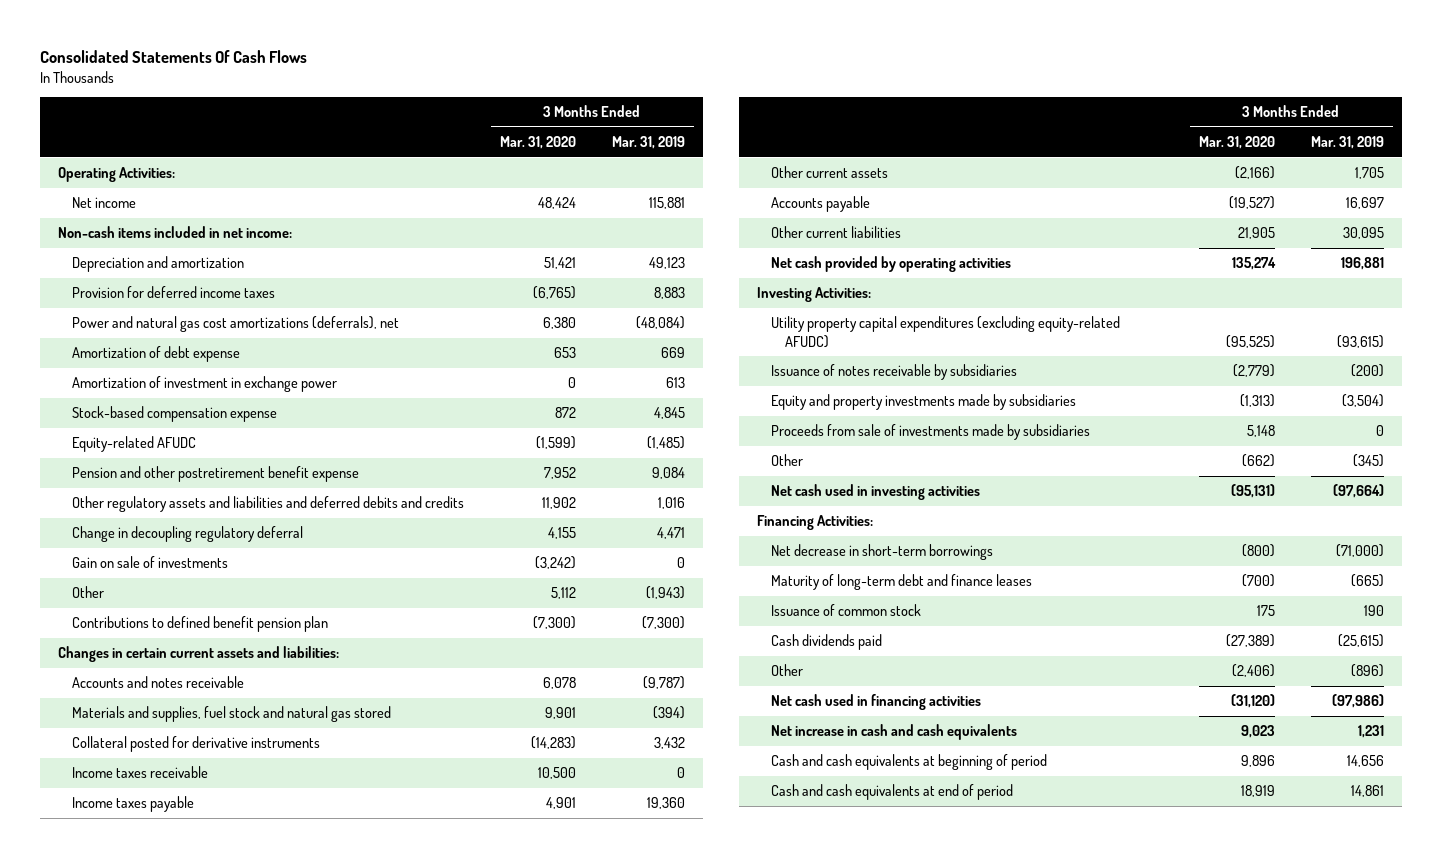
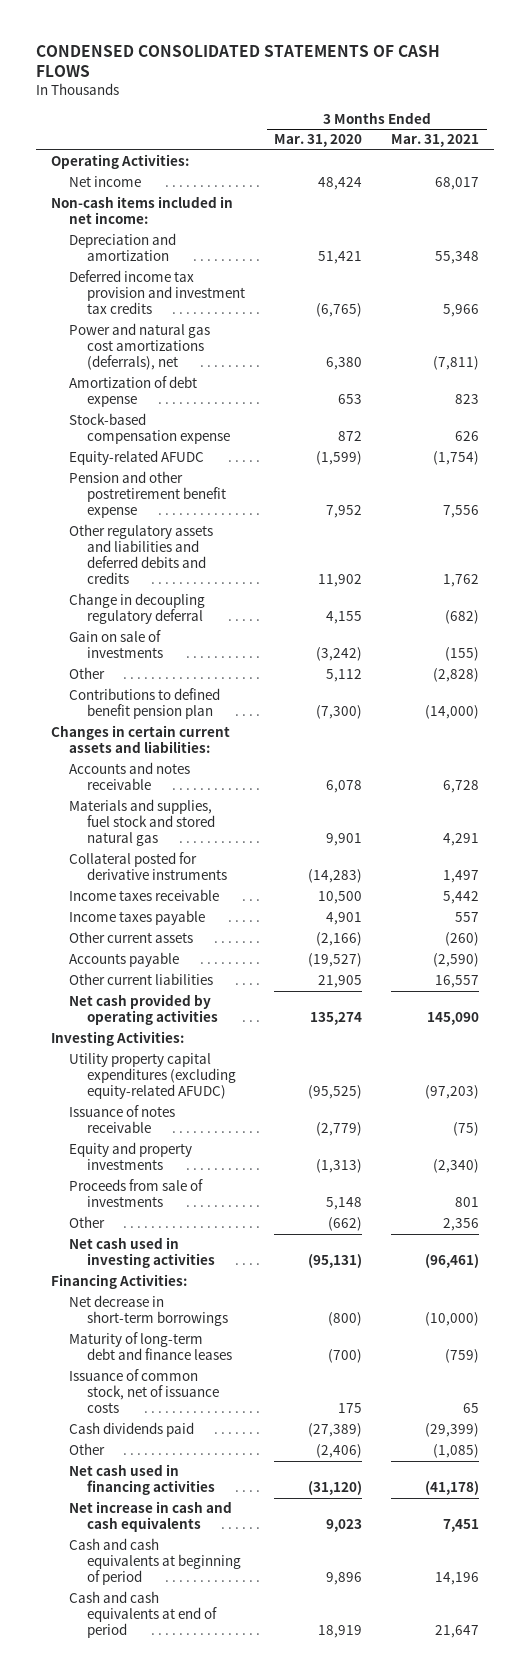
[40,49,308,63] Consolidated Statements Of Cash Flows -> [36,44,441,78] CONDENSED CONSOLIDATED STATEMENTS OF CASH FLOWS
[611,136,685,150] Mar. 31, 2019 -> none
none -> [391,134,480,148] Mar. 31, 2021
[72,286,276,299] Provision for deferred income taxes -> [68,270,246,315] Deferred income tax provision and investment tax credits
[72,376,338,393] Amortization of investment in exchange power -> none
[72,706,392,723] Materials and supplies, fuel stock and natural gas stored -> [68,799,216,847] Materials and supplies, fuel stock and stored natural gas
[771,364,1018,381] Issuance of notes receivable by subsidiaries -> [68,1105,175,1134] Issuance of notes receivable
[771,394,1077,411] Equity and property investments made by subsidiaries -> [68,1142,192,1171] Equity and property investments
[771,424,1091,441] Proceeds from sale of investments made by subsidiaries -> [68,1179,203,1208] Proceeds from sale of investments
[771,604,922,617] Issuance of common stock -> [68,1369,220,1414] Issuance of common stock, net of issuance costs

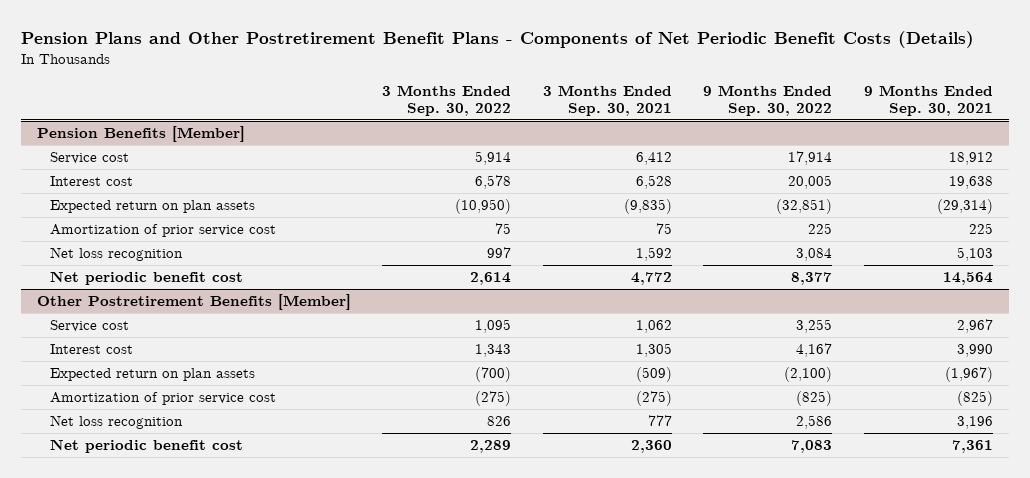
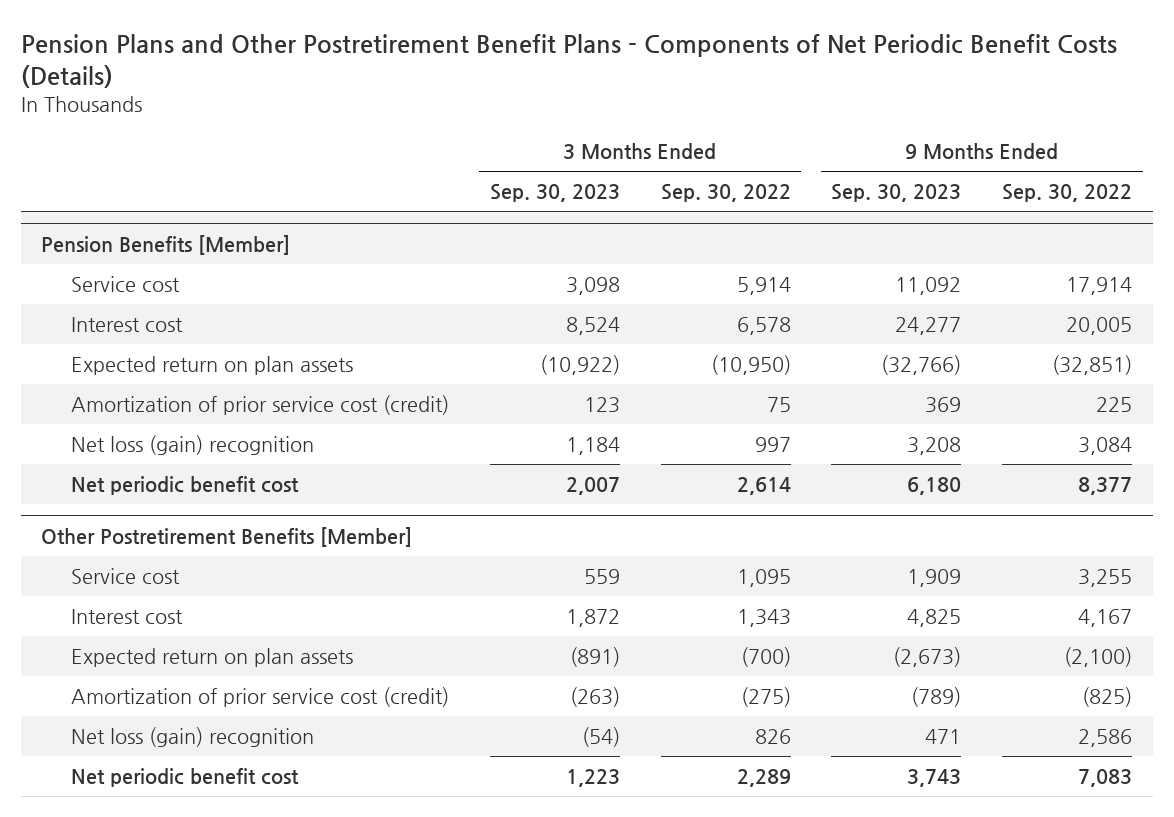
[542,84,672,116] 3 Months Ended Sep. 30, 2021 -> none
[864,84,994,116] 9 Months Ended Sep. 30, 2021 -> none
none -> [489,184,620,203] Sep. 30, 2023
none -> [831,184,962,203] Sep. 30, 2023
[50,224,277,238] Amortization of prior service cost -> [70,395,449,416] Amortization of prior service cost (credit)
[50,247,184,262] Net loss recognition -> [70,435,314,456] Net loss (gain) recognition
[50,392,277,406] Amortization of prior service cost -> [70,687,449,708] Amortization of prior service cost (credit)
[50,415,184,430] Net loss recognition -> [70,727,314,748] Net loss (gain) recognition

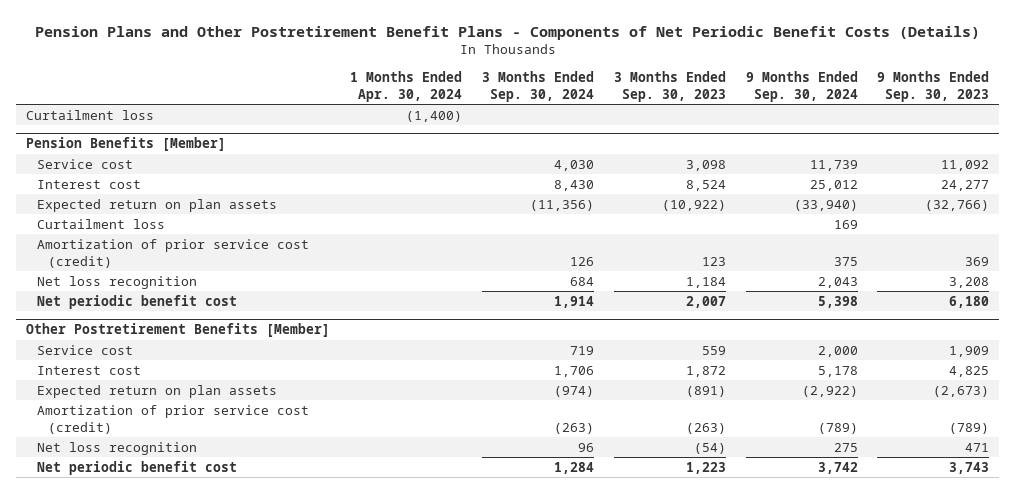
[660,184,791,203] Sep. 30, 2022 -> none
[1002,184,1133,203] Sep. 30, 2022 -> none
none -> [350,70,463,102] 1 Months Ended Apr. 30, 2024
none -> [481,70,594,102] 3 Months Ended Sep. 30, 2024
none -> [745,70,858,102] 9 Months Ended Sep. 30, 2024
none -> [26,109,155,120] Curtailment loss
none -> [37,218,166,229] Curtailment loss
[70,435,314,456] Net loss (gain) recognition -> [37,275,198,289] Net loss recognition
[70,727,314,748] Net loss (gain) recognition -> [37,441,198,455] Net loss recognition

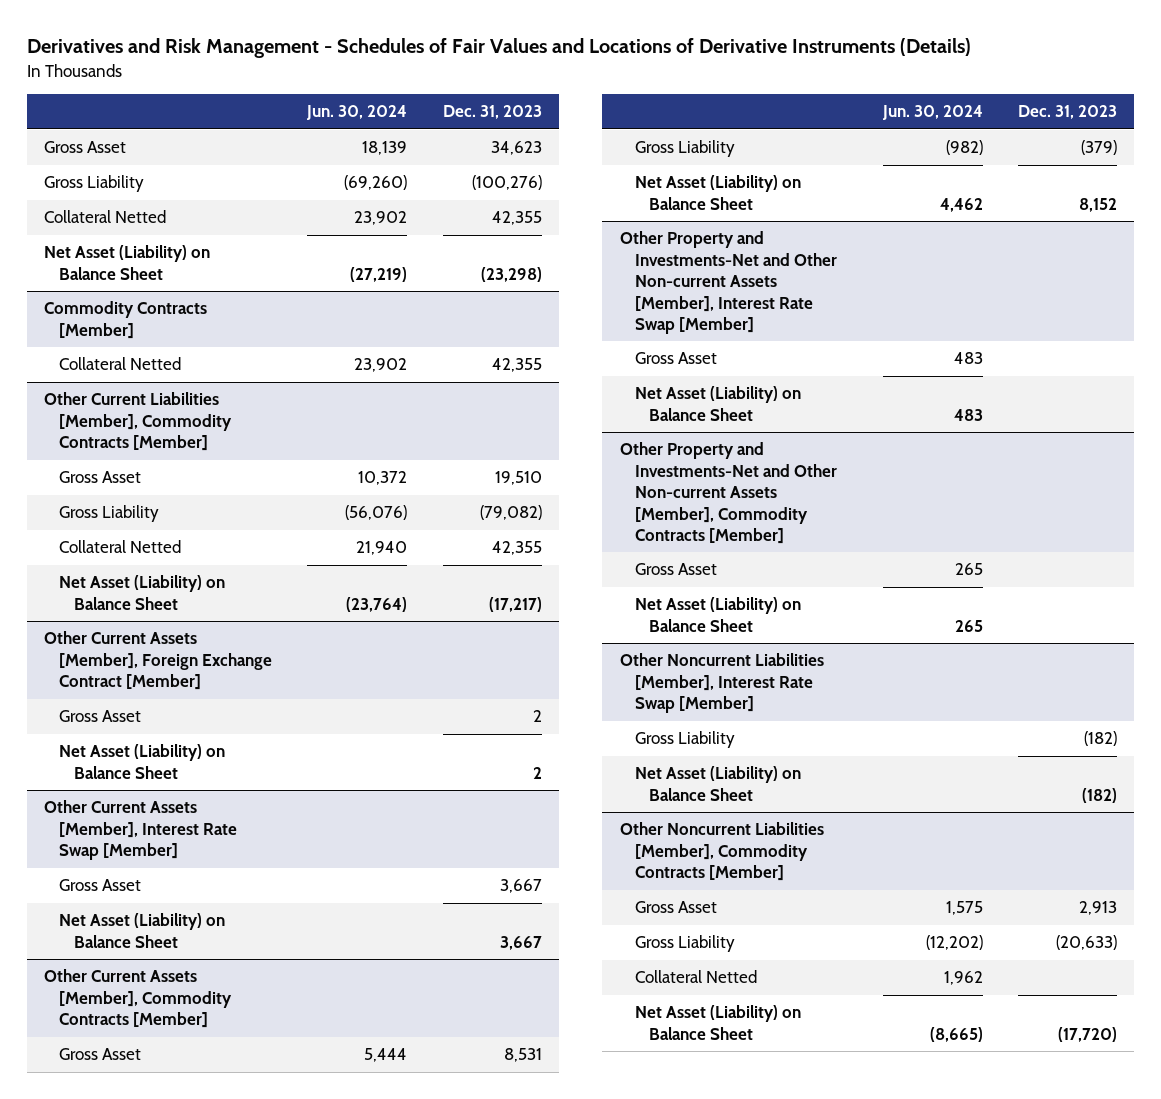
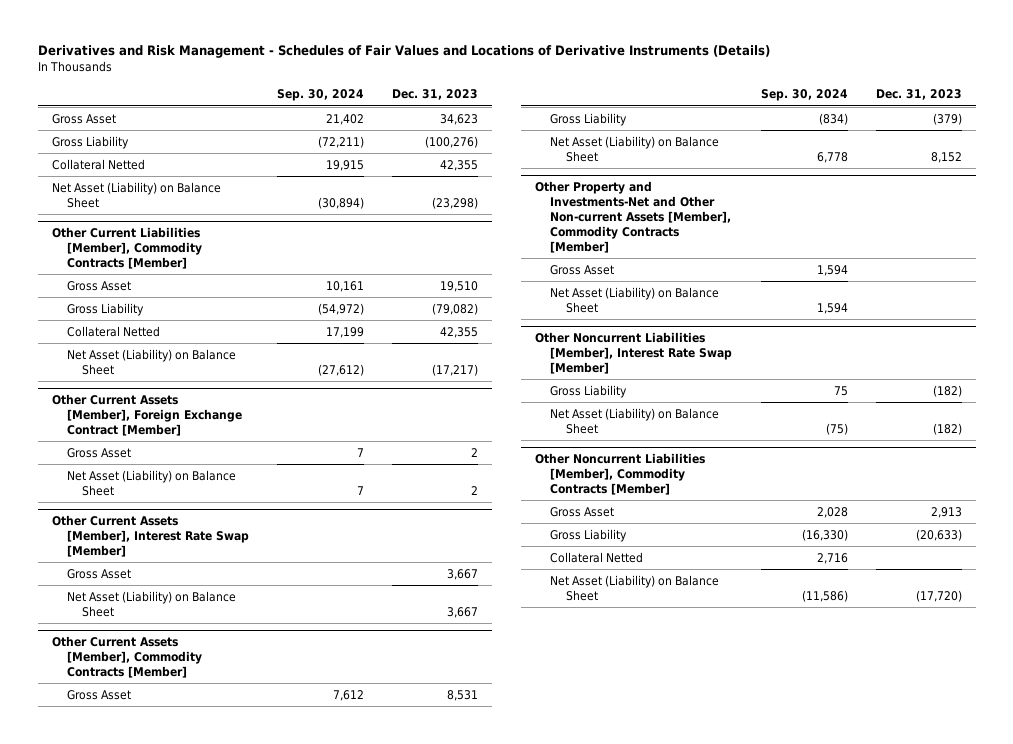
[306,105,408,121] Jun. 30, 2024 -> none
none -> [277,89,365,102] Sep. 30, 2024
[44,301,208,339] Commodity Contracts [Member] -> none
[59,357,182,371] Collateral Netted -> none
[619,231,837,334] Other Property and Investments-Net and Other Non-current Assets [Member], Interest Rate Swap [Member] -> none
[634,352,717,365] Gross Asset -> none
[634,386,801,421] Net Asset (Liability) on Balance Sheet -> none

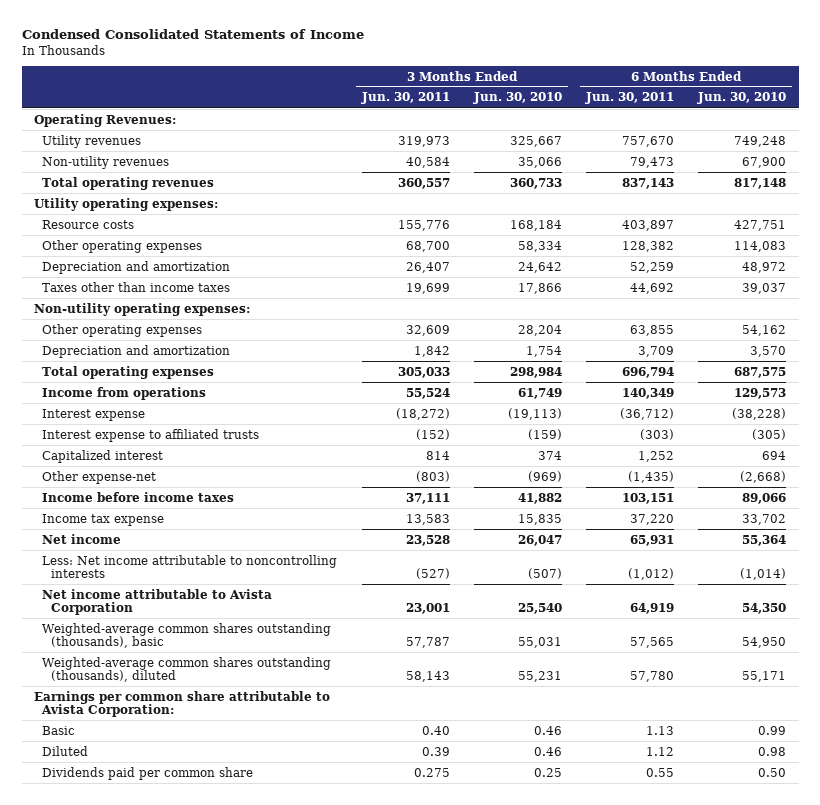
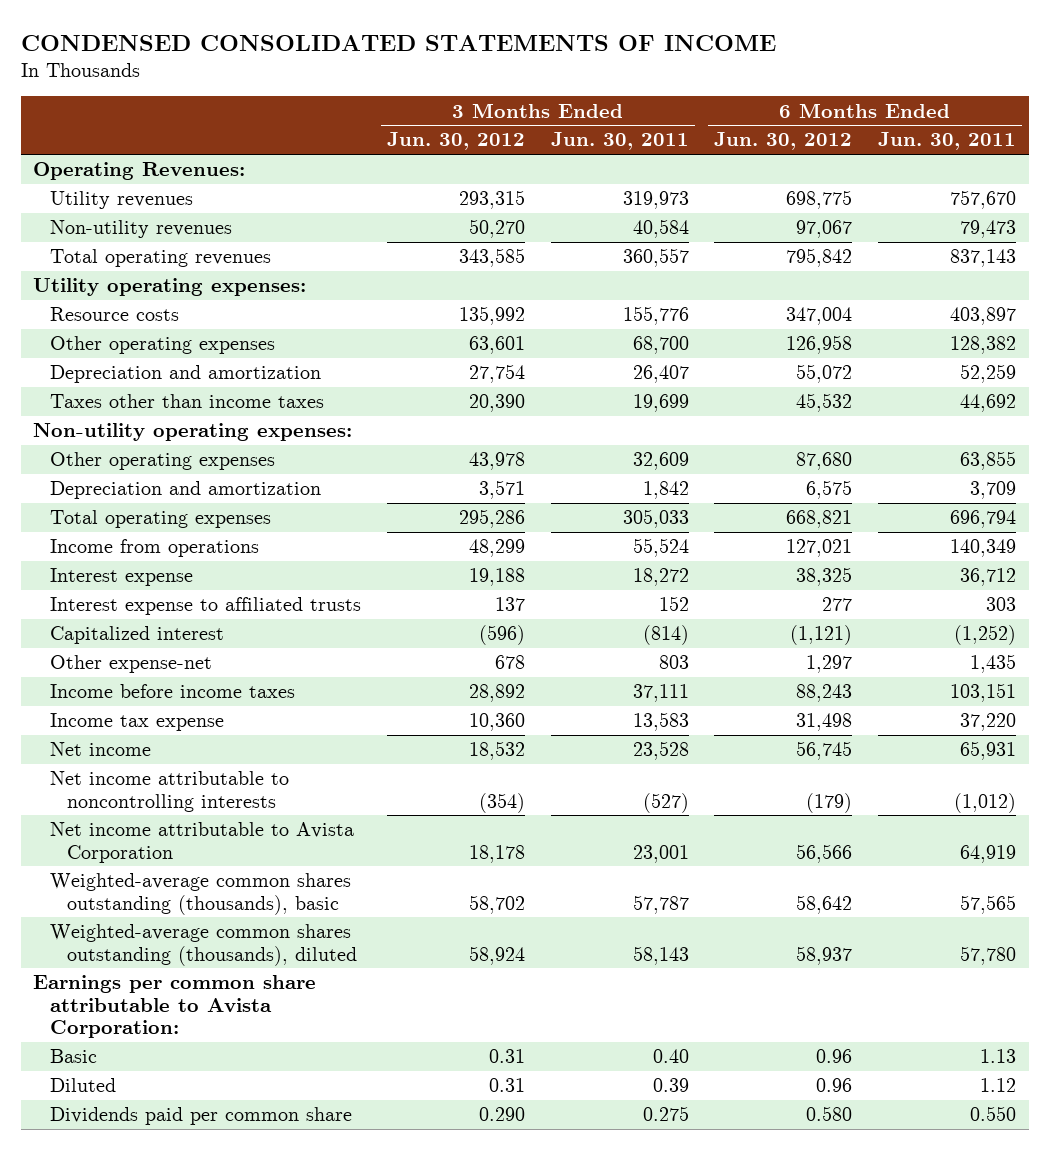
[21,29,364,40] Condensed Consolidated Statements of Income -> [20,34,776,51] CONDENSED CONSOLIDATED STATEMENTS OF INCOME
[472,92,562,105] Jun. 30, 2010 -> none
[697,92,787,105] Jun. 30, 2010 -> none
none -> [387,132,526,151] Jun. 30, 2012
none -> [714,132,853,151] Jun. 30, 2012
[395,407,450,420] (18,272) -> [632,568,689,587] 18,272
[620,407,675,420] (36,712) -> [959,568,1016,587] 36,712
[415,428,450,440] (152) -> [658,596,689,612] 152
[640,428,675,440] (303) -> [985,597,1016,612] 303
[425,450,450,460] 814 -> [642,625,689,646] (814)
[638,450,675,462] 1,252 -> [953,625,1016,646] (1,252)
[415,470,450,482] (803) -> [658,655,689,670] 803
[628,470,675,483] (1,435) -> [969,654,1016,674] 1,435
[42,554,338,578] Less: Net income attributable to noncontrolling interests -> [50,771,290,812] Net income attributable to noncontrolling interests
[646,767,675,777] 0.55 -> [969,1106,1016,1122] 0.550

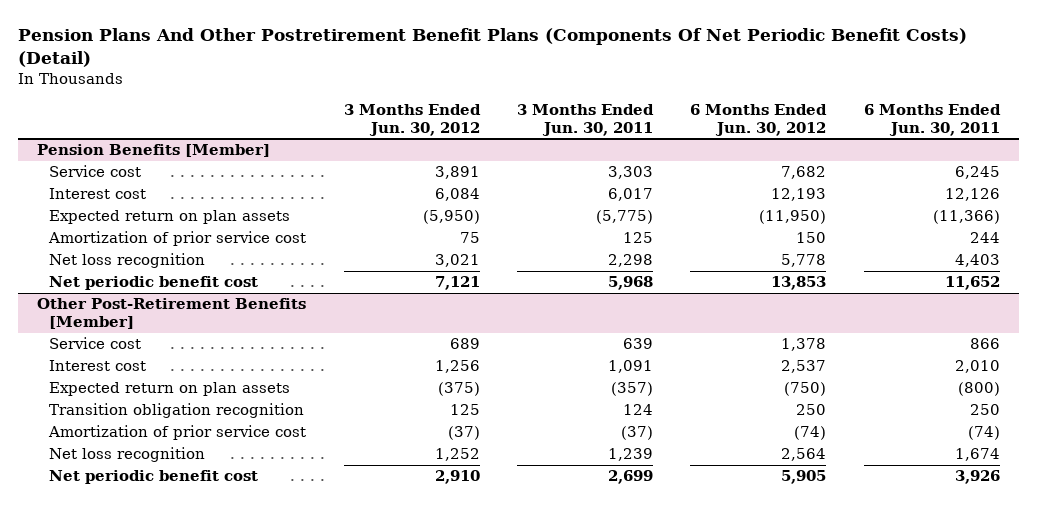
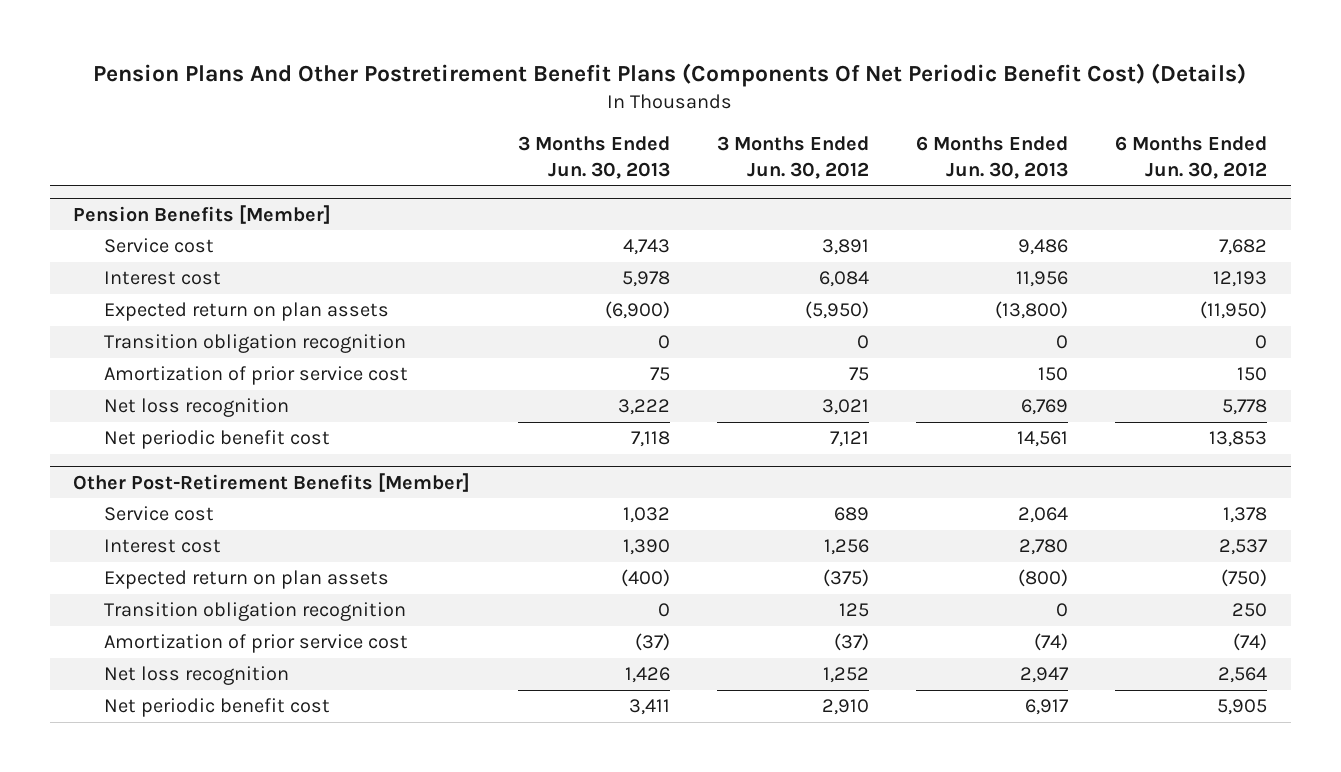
[18,28,968,67] Pension Plans And Other Postretirement Benefit Plans (Components Of Net Periodic Benefit Costs) (Detail) -> [93,62,1247,87] Pension Plans And Other Postretirement Benefit Plans (Components Of Net Periodic Benefit Cost) (Details)
[516,103,654,136] 3 Months Ended Jun. 30, 2011 -> none
[863,103,1001,136] 6 Months Ended Jun. 30, 2011 -> none
none -> [517,136,670,179] 3 Months Ended Jun. 30, 2013
none -> [916,136,1069,179] 6 Months Ended Jun. 30, 2013
none -> [104,334,407,354] Transition obligation recognition

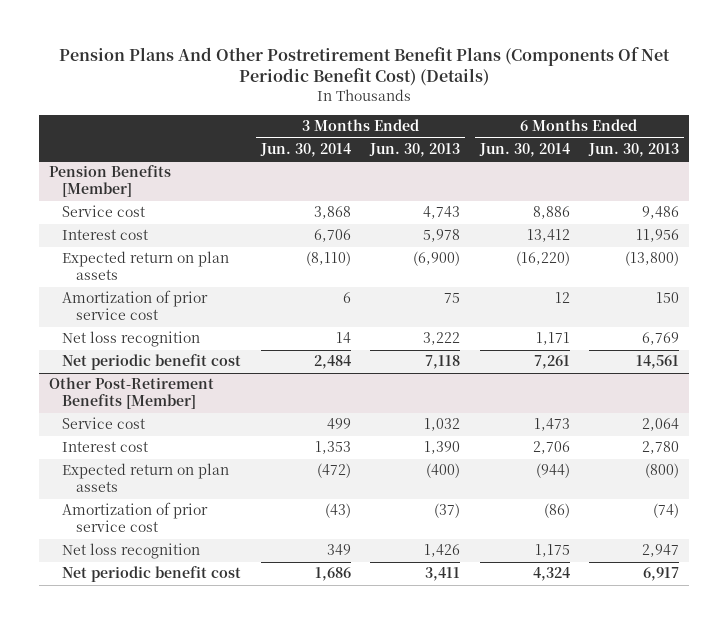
[716,136,869,179] 3 Months Ended Jun. 30, 2012 -> none
[1115,136,1268,179] 6 Months Ended Jun. 30, 2012 -> none
none -> [259,143,351,158] Jun. 30, 2014
none -> [478,143,570,158] Jun. 30, 2014
[104,334,407,354] Transition obligation recognition -> none
[104,602,407,622] Transition obligation recognition -> none

